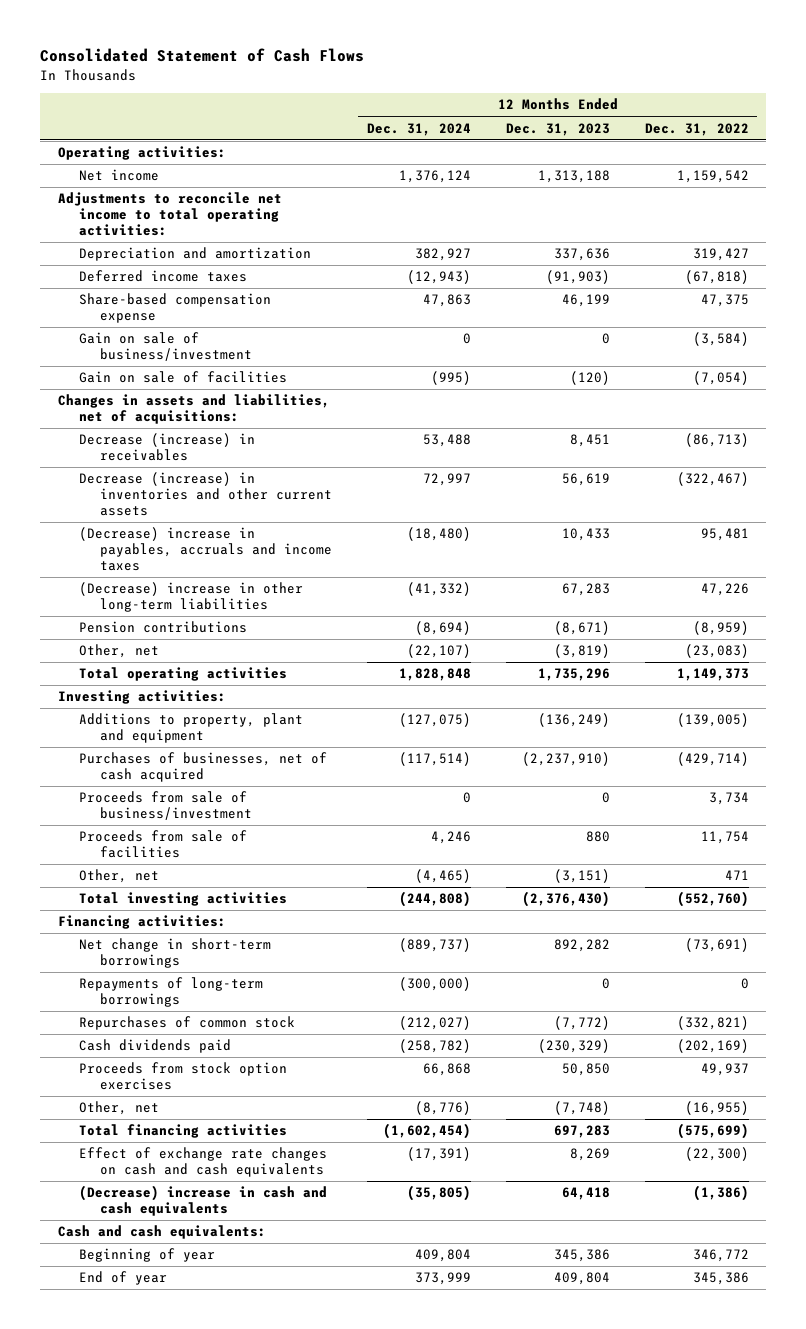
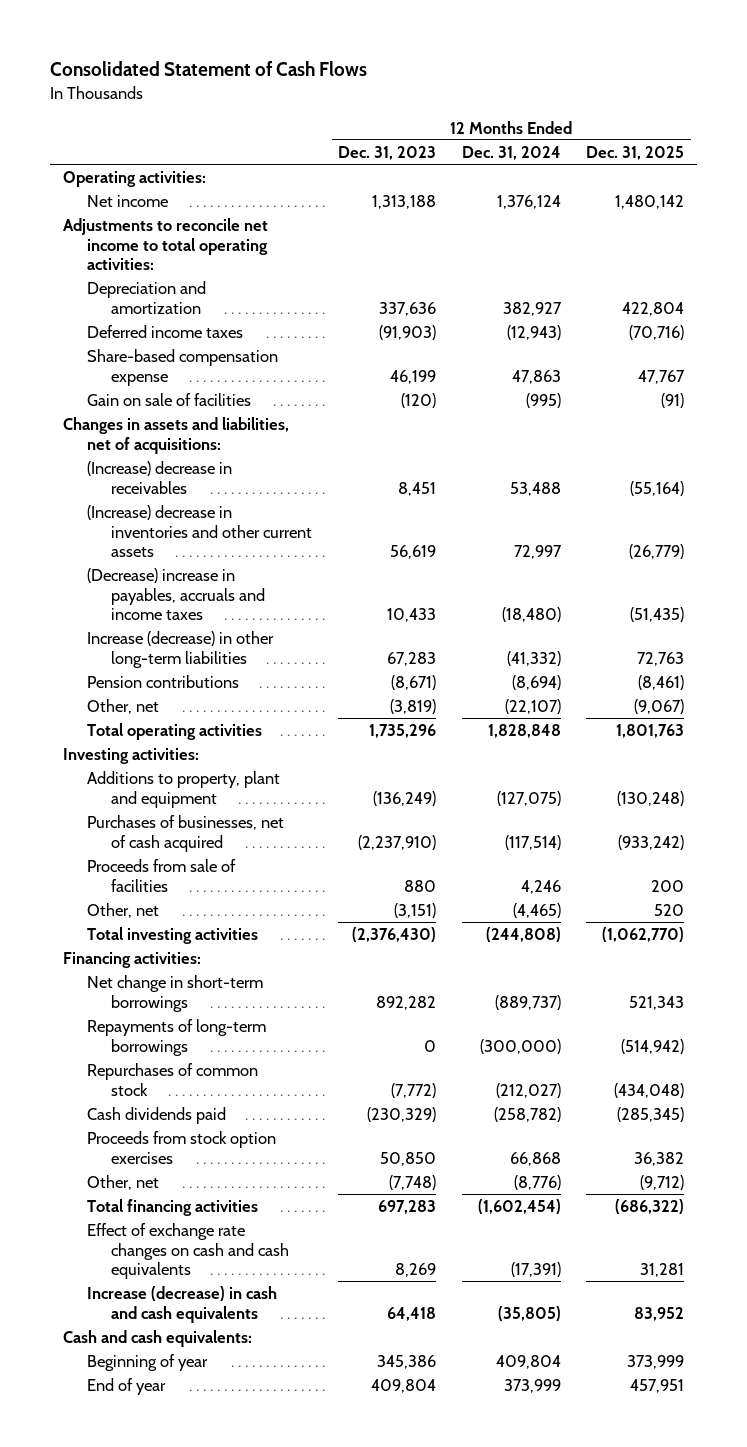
[644,122,749,136] Dec. 31, 2022 -> none
none -> [586,145,685,160] Dec. 31, 2025
[78,332,252,362] Gain on sale of business/investment -> none
[78,433,255,462] Decrease (increase) in receivables -> [87,461,233,494] (Increase) decrease in receivables
[78,472,332,516] Decrease (increase) in inventories and other current assets -> [87,505,313,558] (Increase) decrease in inventories and other current assets
[78,582,303,613] (Decrease) increase in other long-term liabilities -> [87,631,275,668] Increase (decrease) in other long-term liabilities
[78,791,252,821] Proceeds from sale of business/investment -> none
[78,1185,327,1217] (Decrease) increase in cash and cash equivalents -> [87,1286,278,1323] Increase (decrease) in cash and cash equivalents

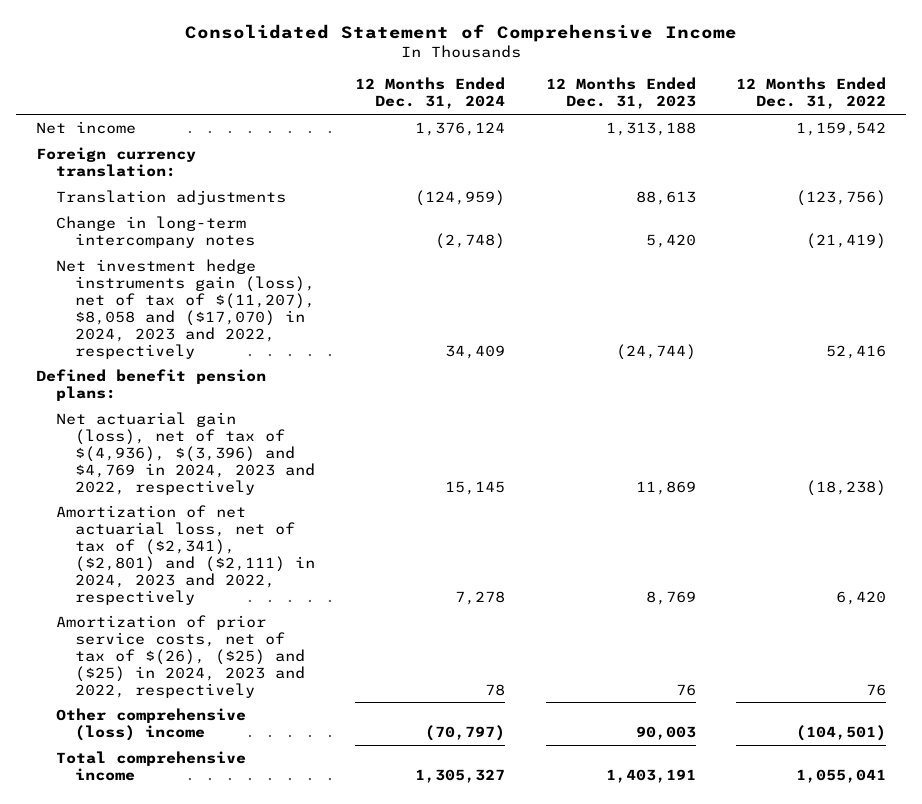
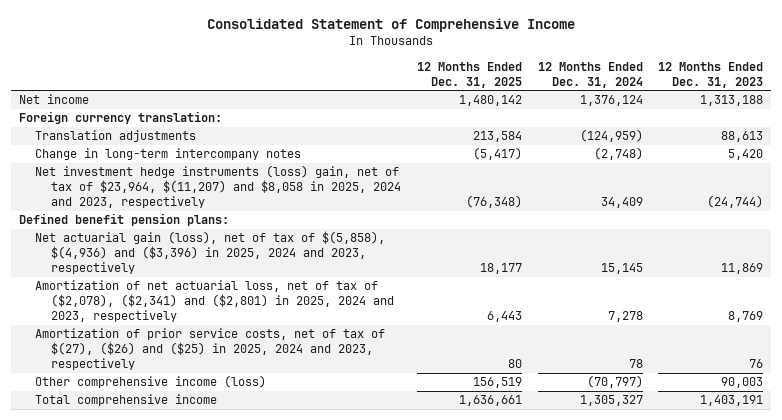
[735,77,886,110] 12 Months Ended Dec. 31, 2022 -> none
none -> [416,61,522,88] 12 Months Ended Dec. 31, 2025
[55,258,316,359] Net investment hedge instruments gain (loss), net of tax of $(11,207), $8,058 and ($17,070) in 2024, 2023 and 2022, respectively -> [34,165,402,209] Net investment hedge instruments (loss) gain, net of tax of $23,964, $(11,207) and $8,058 in 2025, 2024 and 2023, respectively
[55,411,316,495] Net actuarial gain (loss), net of tax of $(4,936), $(3,396) and $4,769 in 2024, 2023 and 2022, respectively -> [34,231,385,275] Net actuarial gain (loss), net of tax of $(5,858), $(4,936) and ($3,396) in 2025, 2024 and 2023, respectively
[55,504,316,605] Amortization of net actuarial loss, net of tax of ($2,341), ($2,801) and ($2,111) in 2024, 2023 and 2022, respectively -> [34,280,395,323] Amortization of net actuarial loss, net of tax of ($2,078), ($2,341) and ($2,801) in 2025, 2024 and 2023, respectively
[55,614,306,698] Amortization of prior service costs, net of tax of $(26), ($25) and ($25) in 2024, 2023 and 2022, respectively -> [34,328,385,371] Amortization of prior service costs, net of tax of $(27), ($26) and ($25) in 2025, 2024 and 2023, respectively
[55,707,246,741] Other comprehensive (loss) income -> [34,375,266,389] Other comprehensive income (loss)

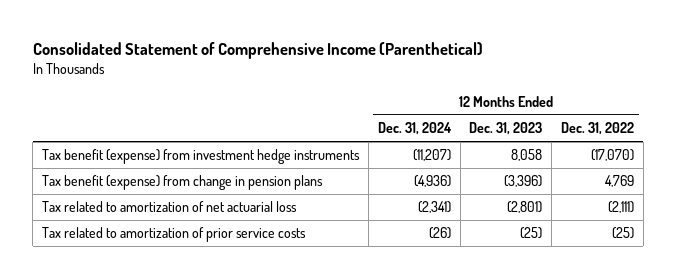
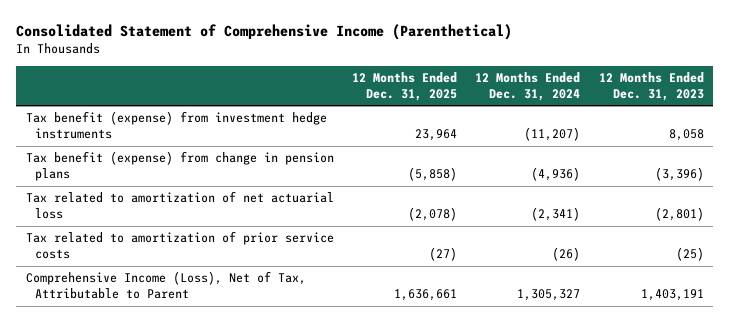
[561,121,635,135] Dec. 31, 2022 -> none
none -> [351,71,457,101] 12 Months Ended Dec. 31, 2025
none -> [25,271,306,300] Comprehensive Income (Loss), Net of Tax, Attributable to Parent

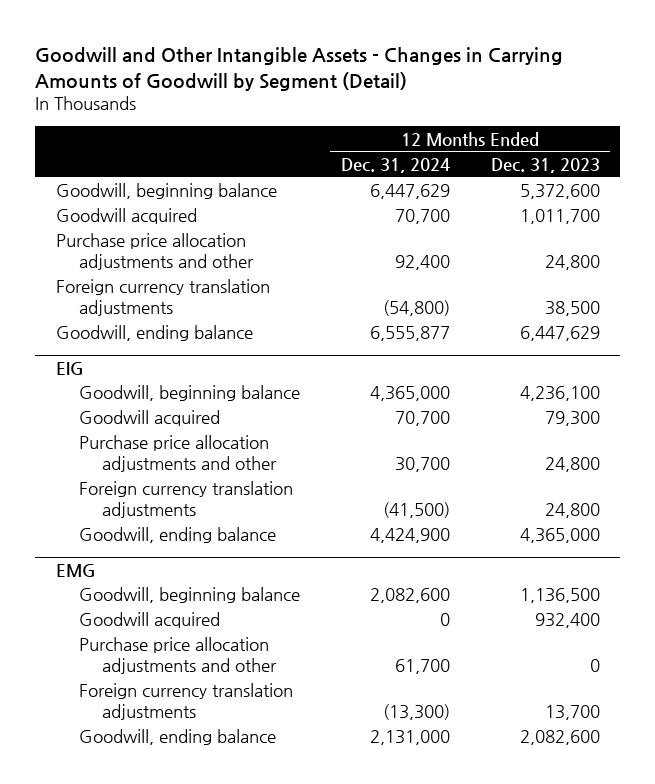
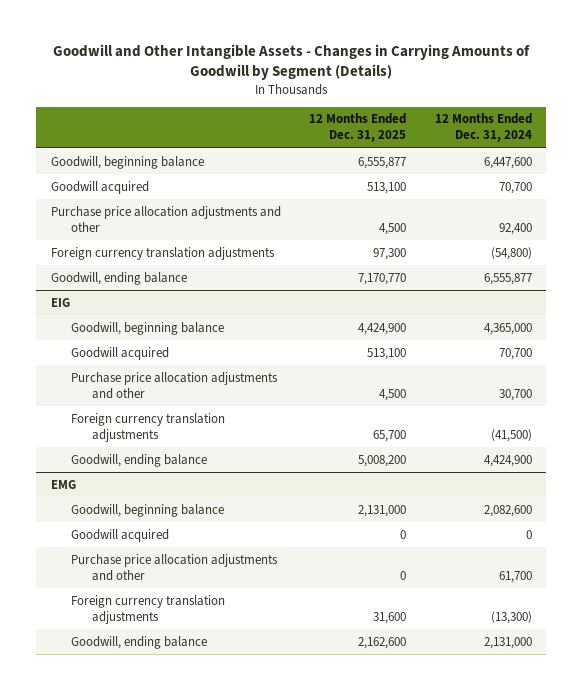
[35,47,564,91] Goodwill and Other Intangible Assets - Changes in Carrying Amounts of Goodwill by Segment (Detail) -> [53,44,531,81] Goodwill and Other Intangible Assets - Changes in Carrying Amounts of Goodwill by Segment (Details)
[490,157,600,173] Dec. 31, 2023 -> none
none -> [309,113,407,143] 12 Months Ended Dec. 31, 2025
[369,184,450,200] 6,447,629 -> [483,156,532,169] 6,447,600

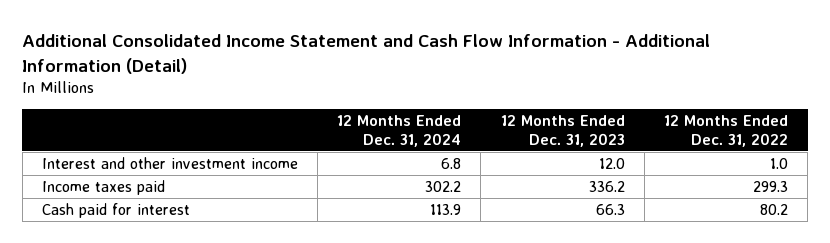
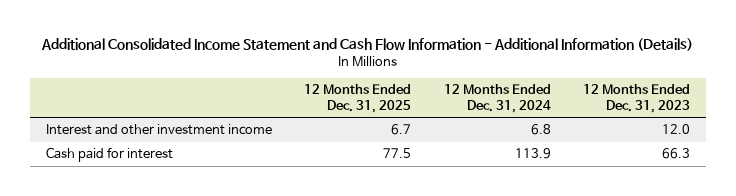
[22,33,711,74] Additional Consolidated Income Statement and Cash Flow Information - Additional Information (Detail) -> [41,37,694,51] Additional Consolidated Income Statement and Cash Flow Information - Additional Information (Details)
[663,114,788,147] 12 Months Ended Dec. 31, 2022 -> none
none -> [304,84,412,113] 12 Months Ended Dec. 31, 2025
[41,180,165,196] Income taxes paid -> none

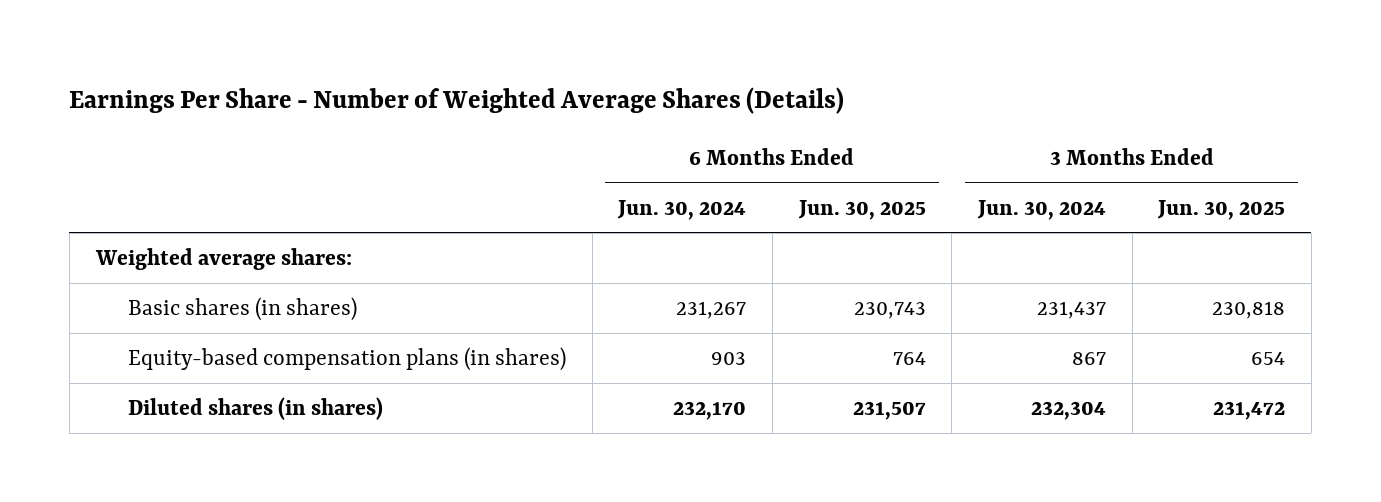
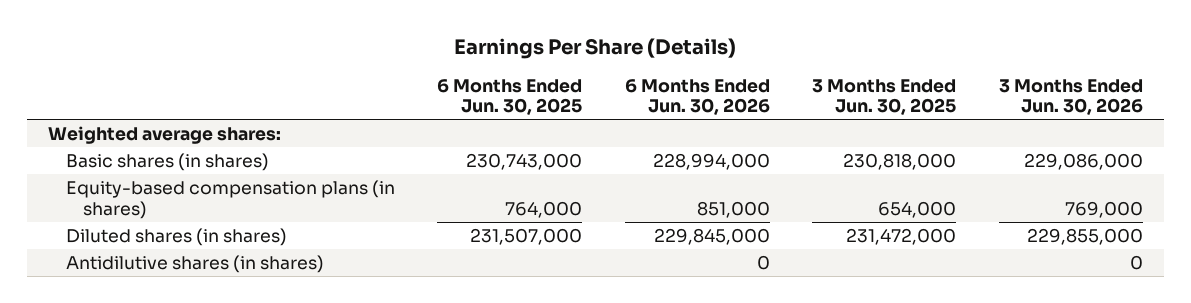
[69,86,845,114] Earnings Per Share - Number of Weighted Average Shares (Details) -> [454,38,737,60] Earnings Per Share (Details)
[617,199,747,220] Jun. 30, 2024 -> none
[976,199,1106,220] Jun. 30, 2024 -> none
none -> [624,78,770,116] 6 Months Ended Jun. 30, 2026
none -> [998,78,1143,116] 3 Months Ended Jun. 30, 2026
[853,301,926,319] 230,743 -> [466,152,583,170] 230,743,000
[1212,300,1286,319] 230,818 -> [843,152,957,170] 230,818,000
[892,351,926,365] 764 -> [505,200,583,218] 764,000
[1251,351,1286,365] 654 -> [878,200,957,218] 654,000
[852,400,926,420] 231,507 -> [470,227,583,245] 231,507,000
[1213,400,1286,420] 231,472 -> [846,227,957,245] 231,472,000
none -> [65,254,324,273] Antidilutive shares (in shares)

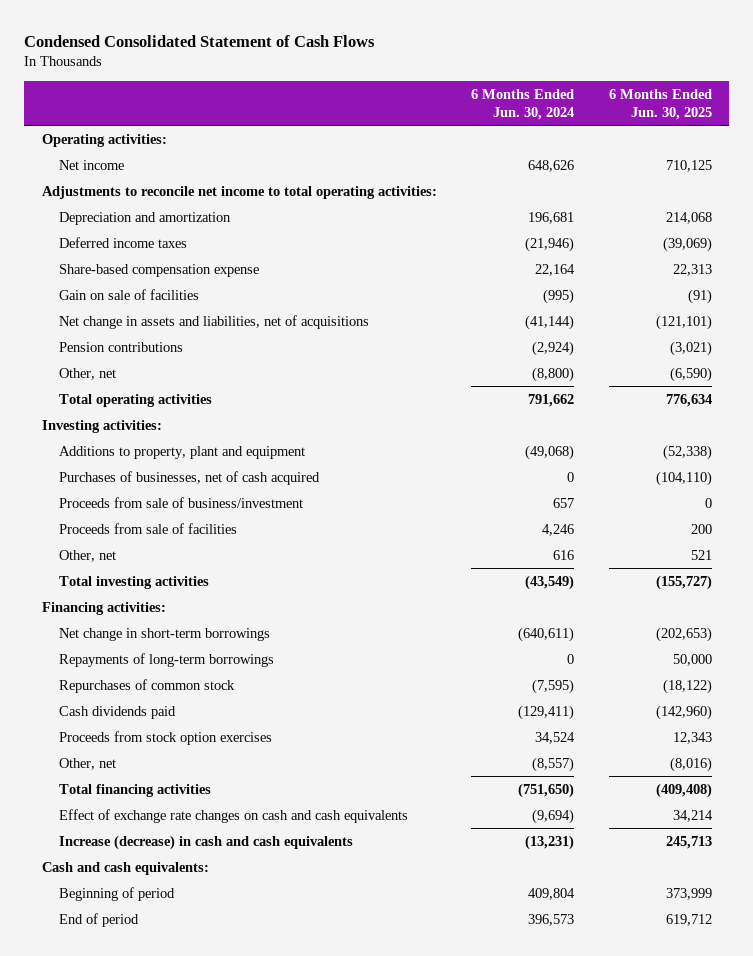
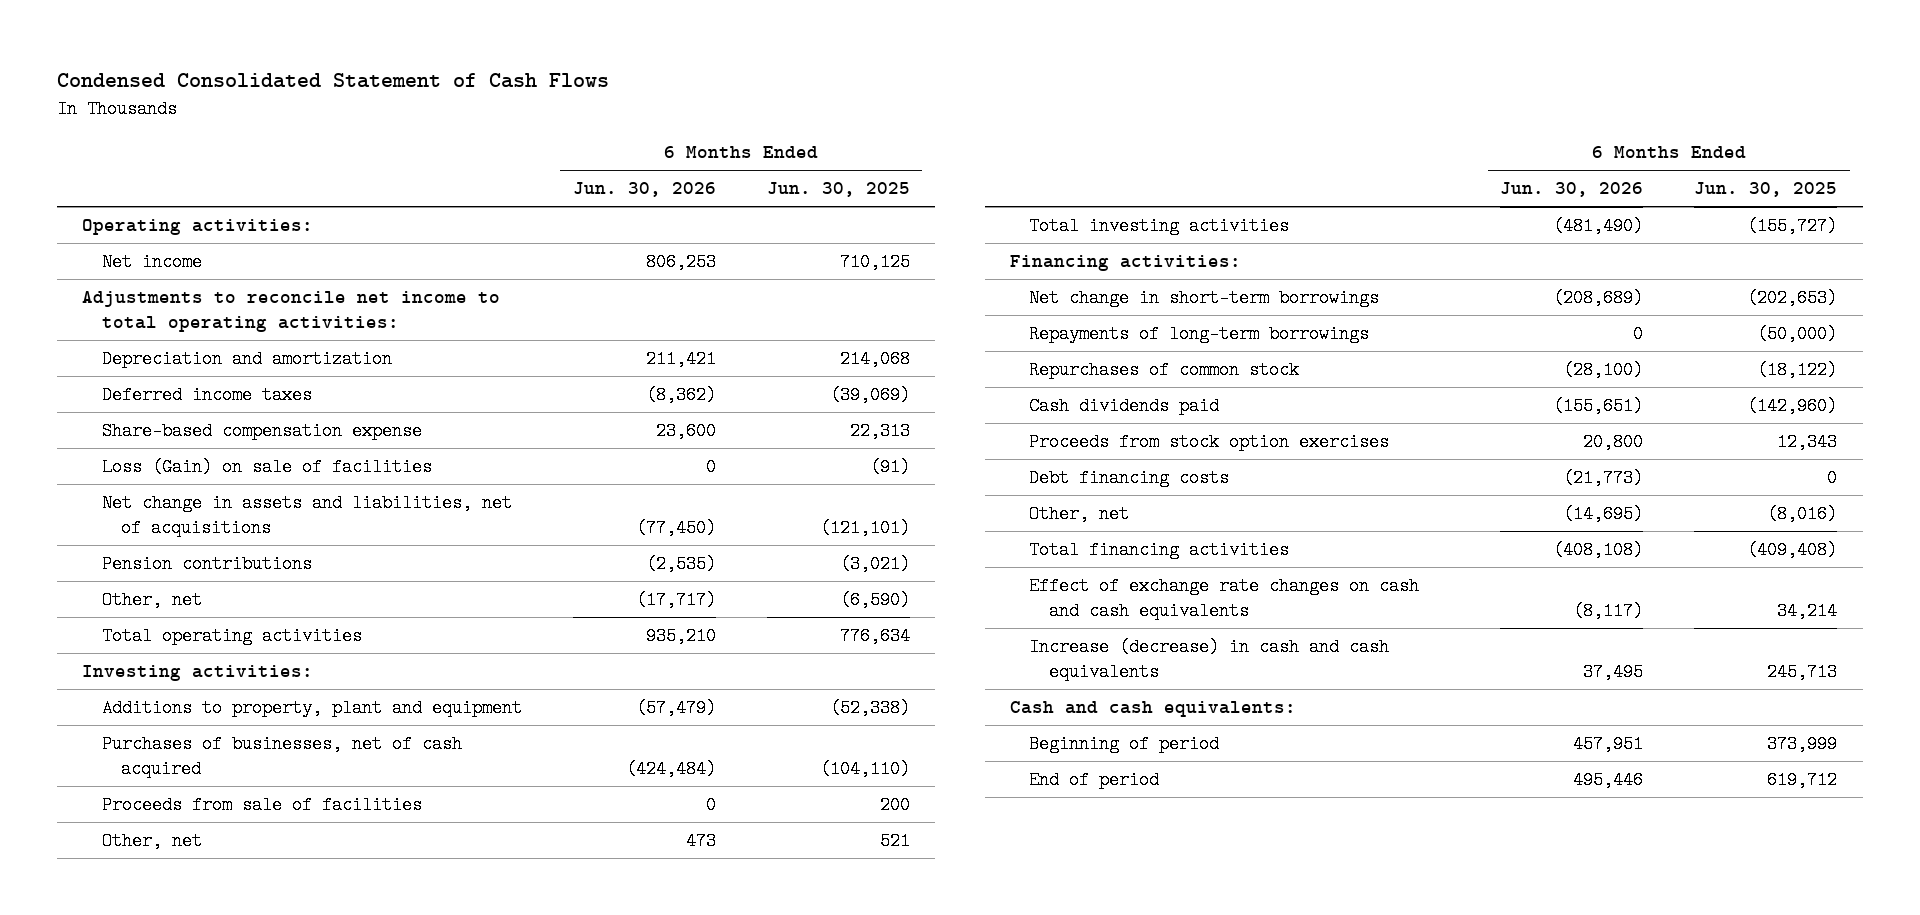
[471,88,575,120] 6 Months Ended Jun. 30, 2024 -> none
none -> [572,182,716,198] Jun. 30, 2026
[58,288,199,300] Gain on sale of facilities -> [101,458,432,477] Loss (Gain) on sale of facilities
[58,496,303,508] Proceeds from sale of business/investment -> none
[672,653,712,666] 50,000 -> [1757,325,1838,344] (50,000)
none -> [1029,469,1230,488] Debt financing costs

